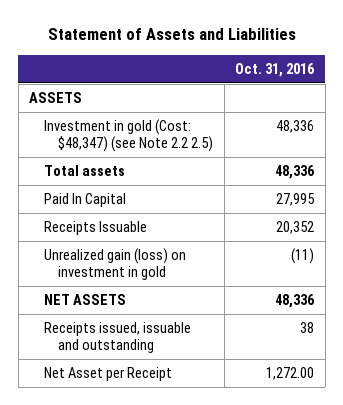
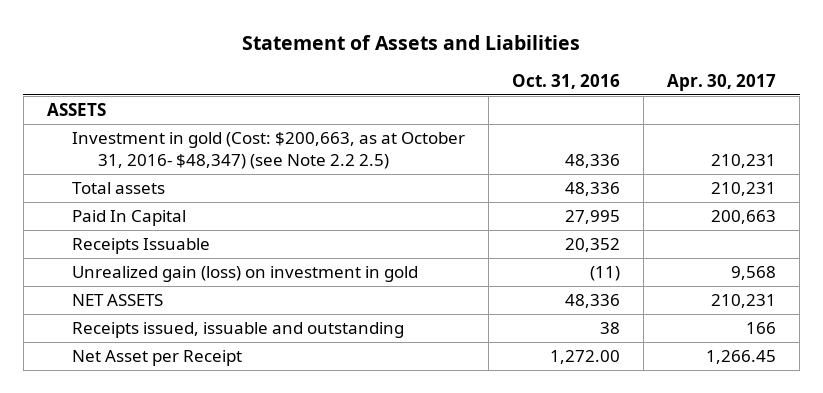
none -> [667,73,777,91] Apr. 30, 2017
[43,119,214,153] Investment in gold (Cost: $48,347) (see Note 2.2 2.5) -> [72,132,466,169] Investment in gold (Cost: $200,663, as at October 31, 2016- $48,347) (see Note 2.2 2.5)

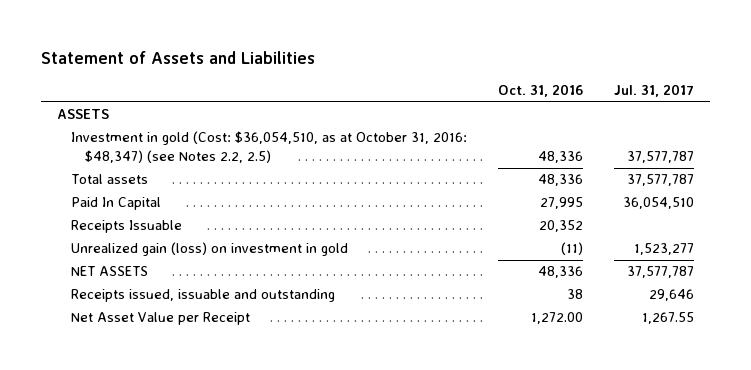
[667,73,777,91] Apr. 30, 2017 -> none
none -> [614,84,695,98] Jul. 31, 2017
[72,132,466,169] Investment in gold (Cost: $200,663, as at October 31, 2016- $48,347) (see Note 2.2 2.5) -> [71,131,468,164] Investment in gold (Cost: $36,054,510, as at October 31, 2016: $48,347) (see Notes 2.2, 2.5)
[72,350,243,367] Net Asset per Receipt -> [71,312,251,326] Net Asset Value per Receipt

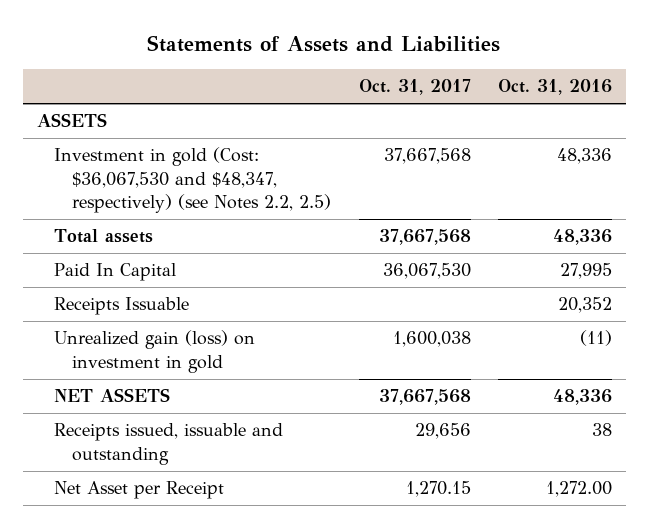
[41,51,316,65] Statement of Assets and Liabilities -> [147,34,501,52] Statements of Assets and Liabilities
[614,84,695,98] Jul. 31, 2017 -> none
none -> [358,79,471,96] Oct. 31, 2017
[71,131,468,164] Investment in gold (Cost: $36,054,510, as at October 31, 2016: $48,347) (see Notes 2.2, 2.5) -> [54,147,332,213] Investment in gold (Cost: $36,067,530 and $48,347, respectively) (see Notes 2.2, 2.5)
[71,312,251,326] Net Asset Value per Receipt -> [54,481,225,500] Net Asset per Receipt

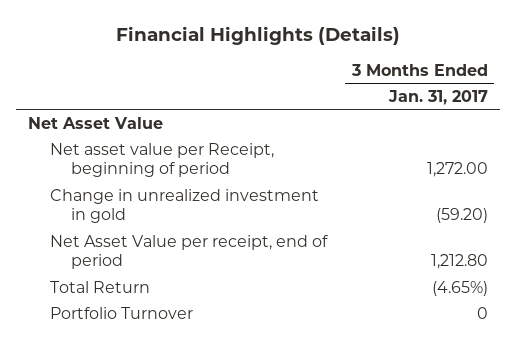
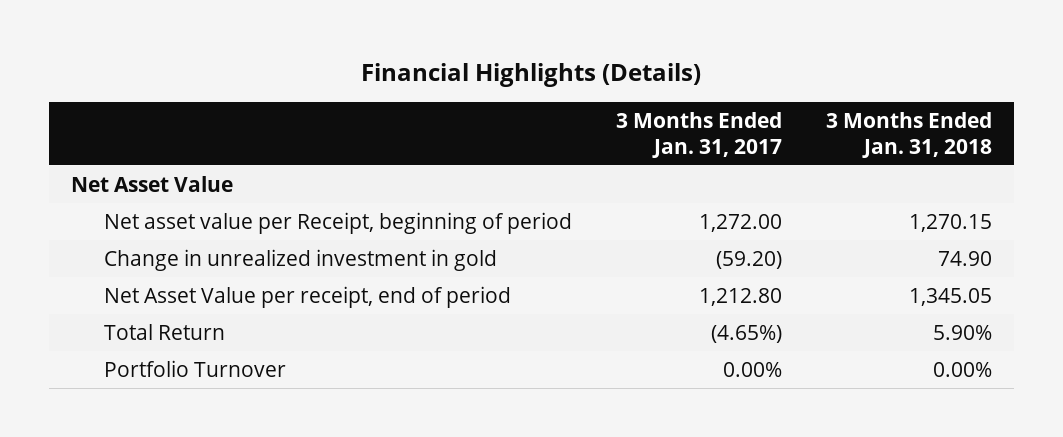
none -> [825,111,992,158] 3 Months Ended Jan. 31, 2018
[476,306,488,319] 0 -> [722,361,782,377] 0.00%

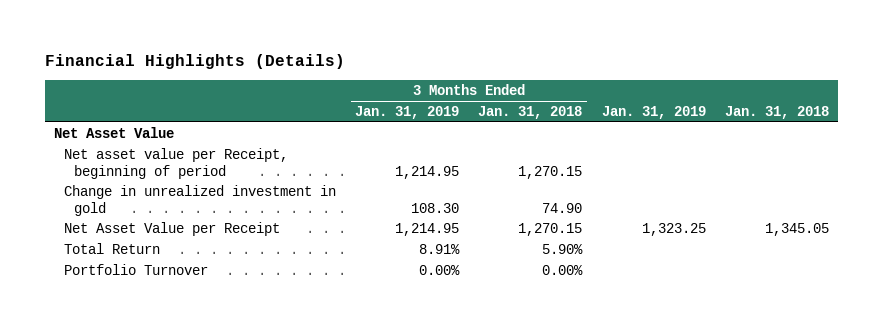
[615,111,782,158] 3 Months Ended Jan. 31, 2017 -> none
none -> [355,105,460,119] Jan. 31, 2019
none -> [601,105,706,119] Jan. 31, 2019
none -> [724,105,829,119] Jan. 31, 2018
[103,285,511,308] Net Asset Value per receipt, end of period -> [64,221,281,236] Net Asset Value per Receipt
[908,287,992,306] 1,345.05 -> [518,222,583,236] 1,270.15

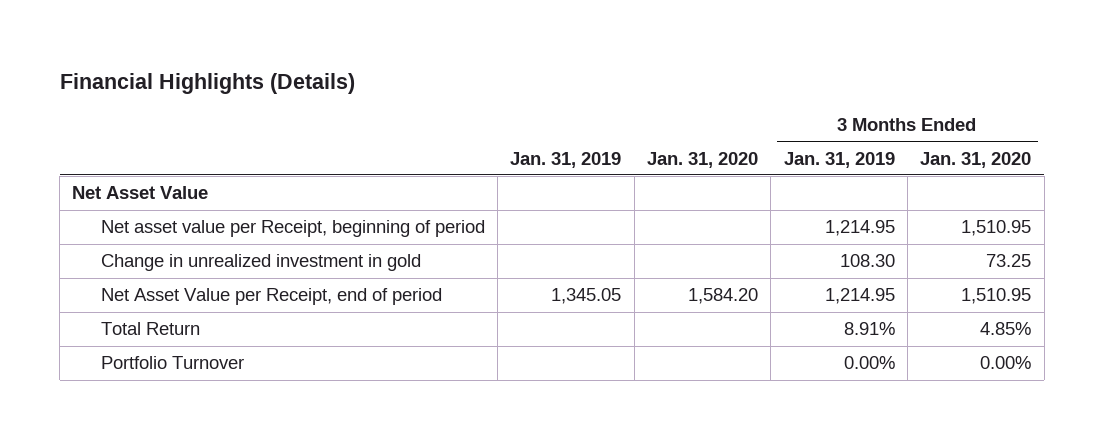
[478,105,583,119] Jan. 31, 2018 -> none
[724,105,829,119] Jan. 31, 2018 -> none
none -> [646,151,758,168] Jan. 31, 2020
none -> [920,151,1032,168] Jan. 31, 2020
[64,221,281,236] Net Asset Value per Receipt -> [100,288,442,306] Net Asset Value per Receipt, end of period
[641,222,706,236] 1,323.25 -> [551,288,622,305] 1,345.05

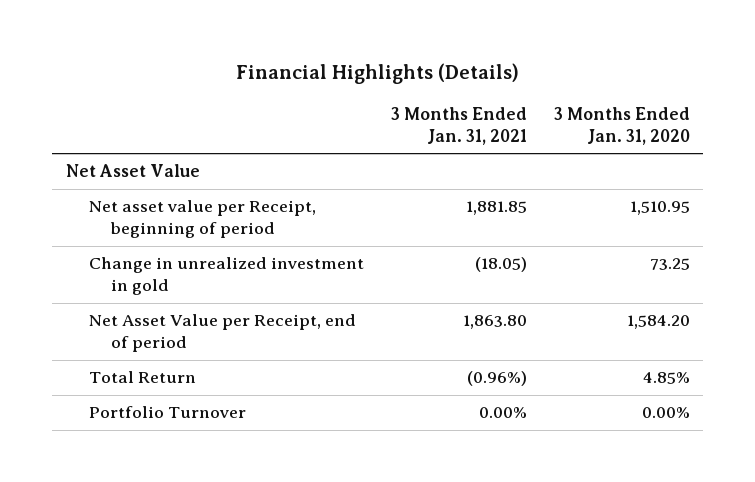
[510,151,622,168] Jan. 31, 2019 -> none
[646,151,758,168] Jan. 31, 2020 -> none
[783,151,895,168] Jan. 31, 2019 -> none
none -> [390,106,527,145] 3 Months Ended Jan. 31, 2021
[961,288,1032,305] 1,510.95 -> [626,315,690,330] 1,584.20

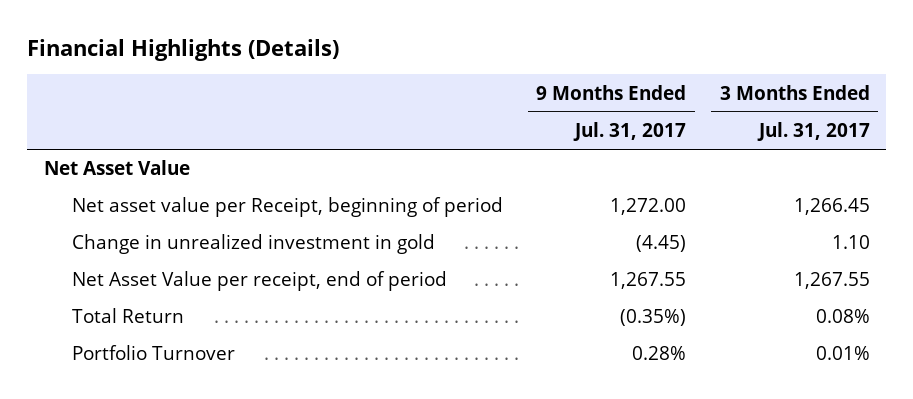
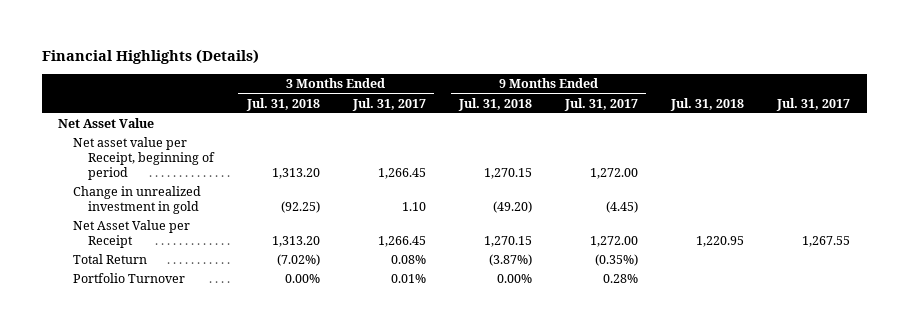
none -> [245,97,320,111] Jul. 31, 2018
none -> [457,97,532,111] Jul. 31, 2018
none -> [670,97,745,111] Jul. 31, 2018
none -> [776,97,851,111] Jul. 31, 2017
[71,271,447,292] Net Asset Value per receipt, end of period -> [72,220,190,249] Net Asset Value per Receipt
[610,272,687,290] 1,267.55 -> [590,236,639,248] 1,272.00
[793,272,870,290] 1,267.55 -> [377,236,426,248] 1,266.45

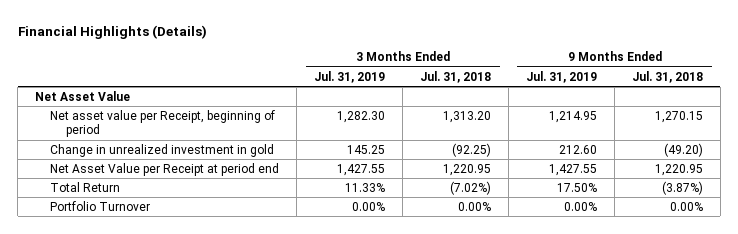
[351,97,426,111] Jul. 31, 2017 -> none
[564,97,639,111] Jul. 31, 2017 -> none
[670,97,745,111] Jul. 31, 2018 -> none
[776,97,851,111] Jul. 31, 2017 -> none
none -> [314,70,386,83] Jul. 31, 2019
none -> [526,70,598,83] Jul. 31, 2019
[72,220,190,249] Net Asset Value per Receipt -> [50,162,280,176] Net Asset Value per Receipt at period end
[271,236,320,248] 1,313.20 -> [443,163,492,176] 1,220.95
[483,236,532,248] 1,270.15 -> [654,163,703,176] 1,220.95

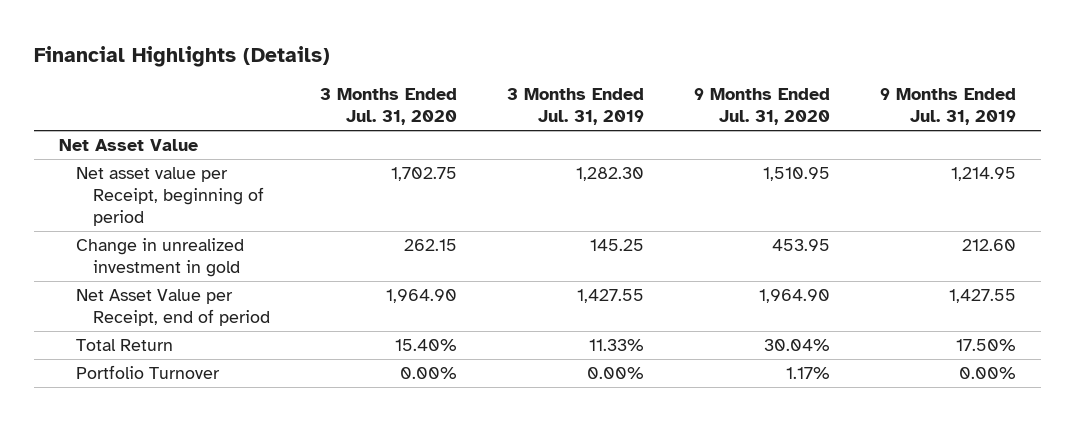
[420,70,492,83] Jul. 31, 2018 -> none
[631,70,703,83] Jul. 31, 2018 -> none
none -> [320,88,458,126] 3 Months Ended Jul. 31, 2020
none -> [694,88,831,126] 9 Months Ended Jul. 31, 2020
[50,162,280,176] Net Asset Value per Receipt at period end -> [76,289,271,327] Net Asset Value per Receipt, end of period

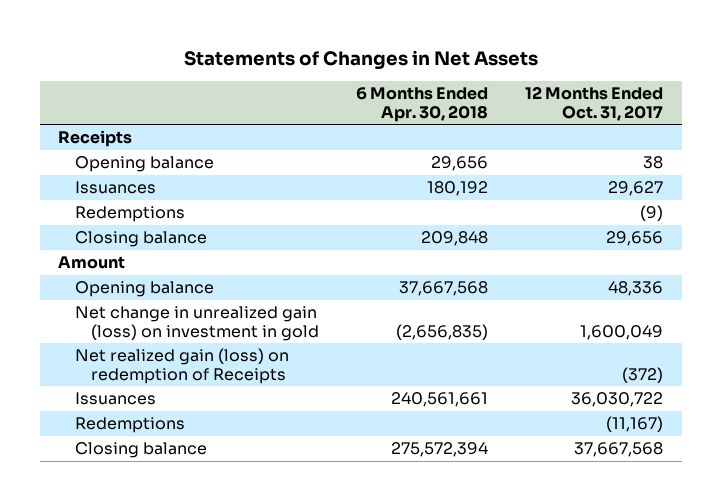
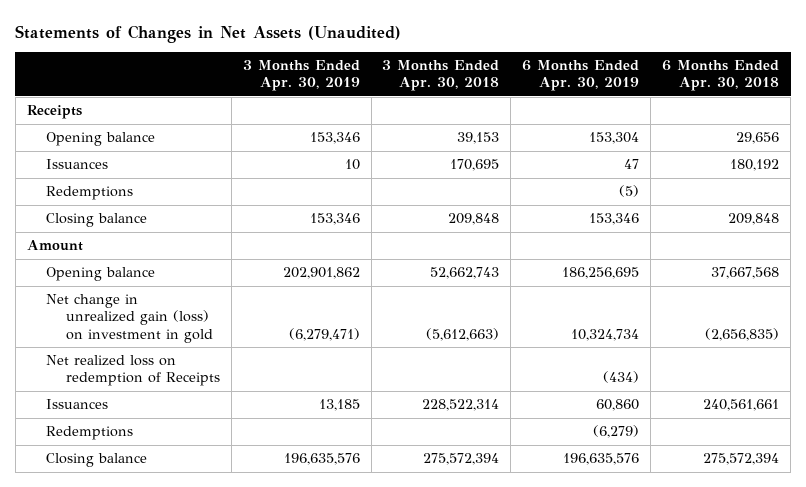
[183,49,538,70] Statements of Changes in Net Assets -> [15,24,402,43] Statements of Changes in Net Assets (Unaudited)
[525,86,664,121] 12 Months Ended Oct. 31, 2017 -> none
none -> [242,60,360,92] 3 Months Ended Apr. 30, 2019
none -> [382,60,500,92] 3 Months Ended Apr. 30, 2018
none -> [522,60,640,92] 6 Months Ended Apr. 30, 2019
[74,348,289,384] Net realized gain (loss) on redemption of Receipts -> [46,355,220,387] Net realized loss on redemption of Receipts

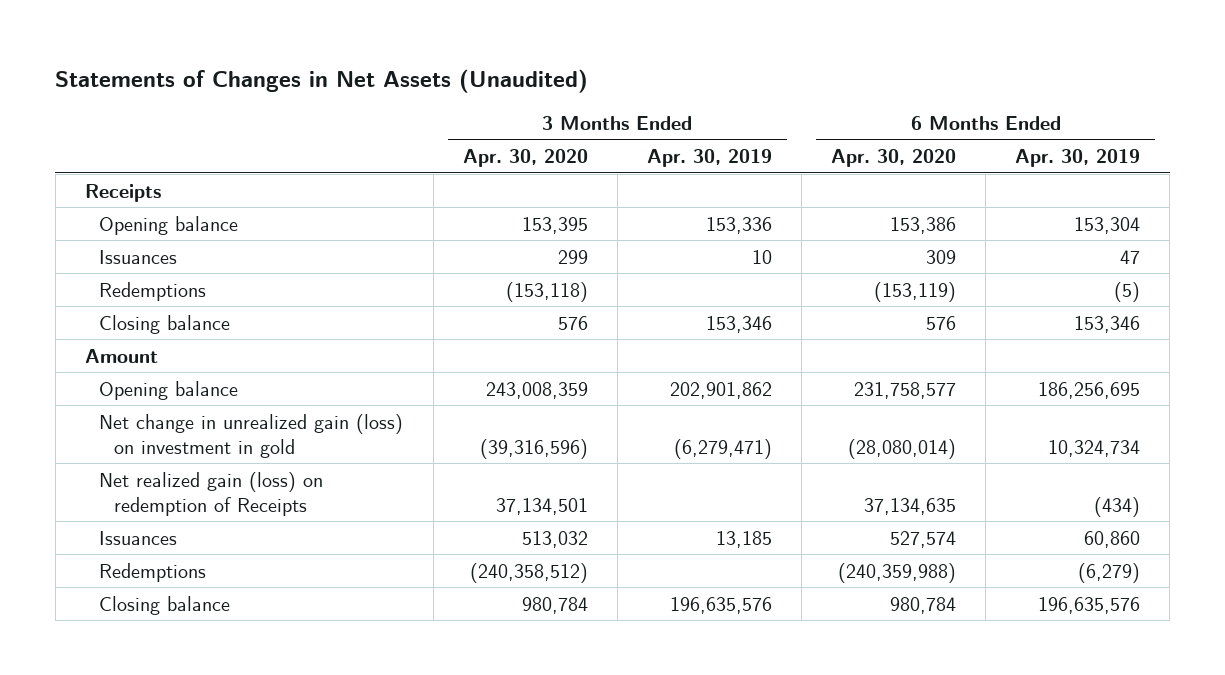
[382,60,500,92] 3 Months Ended Apr. 30, 2018 -> none
[662,60,780,92] 6 Months Ended Apr. 30, 2018 -> none
none -> [462,149,588,168] Apr. 30, 2020
none -> [831,149,957,168] Apr. 30, 2020
[309,132,360,145] 153,346 -> [705,216,772,234] 153,336
[46,355,220,387] Net realized loss on redemption of Receipts -> [99,471,324,516] Net realized gain (loss) on redemption of Receipts

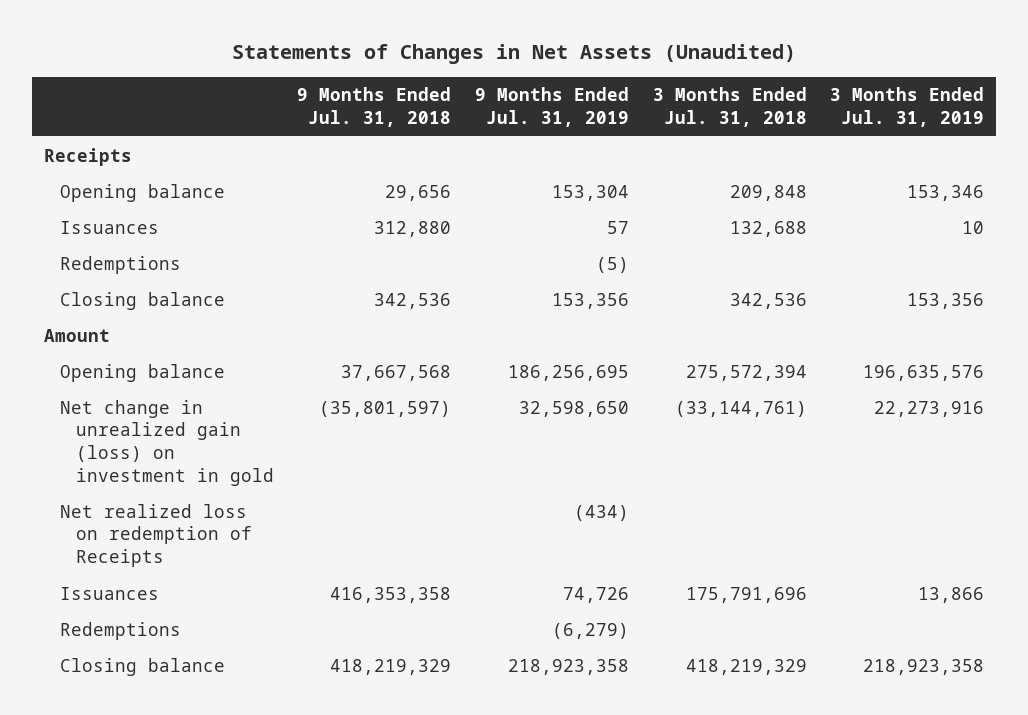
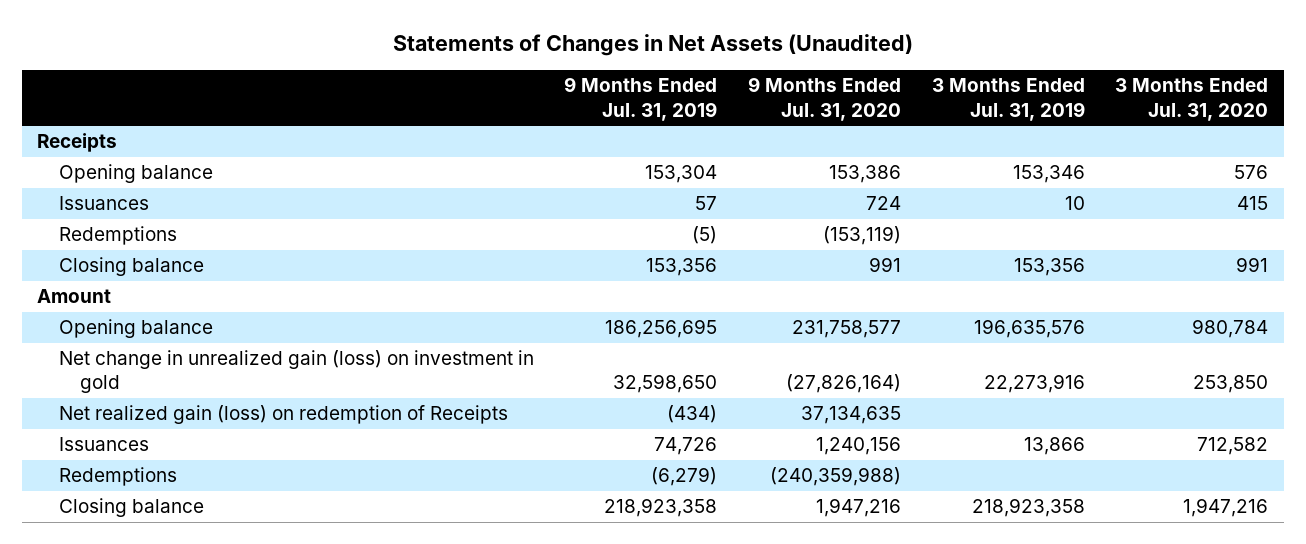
[297,87,452,128] 9 Months Ended Jul. 31, 2018 -> none
[652,87,807,128] 3 Months Ended Jul. 31, 2018 -> none
none -> [748,77,902,121] 9 Months Ended Jul. 31, 2020
none -> [1115,78,1269,121] 3 Months Ended Jul. 31, 2020
[59,503,252,567] Net realized loss on redemption of Receipts -> [58,405,508,425] Net realized gain (loss) on redemption of Receipts

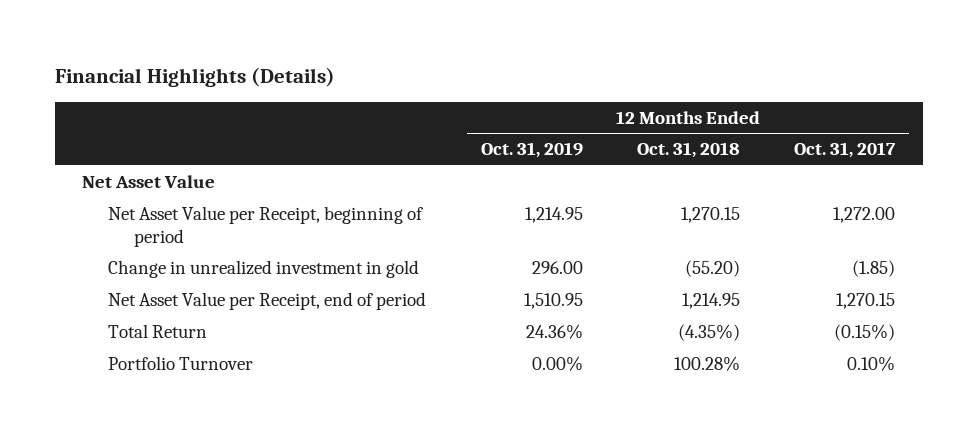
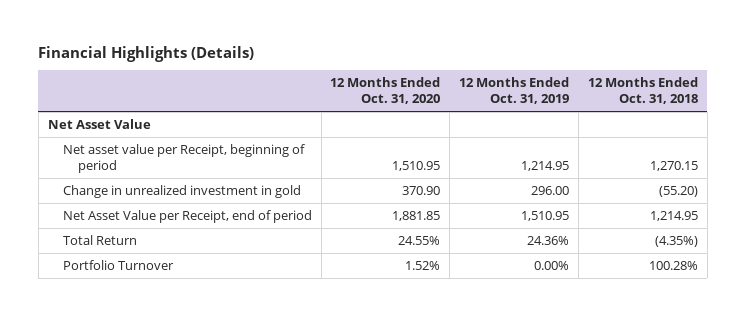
[794,142,897,159] Oct. 31, 2017 -> none
none -> [330,77,441,105] 12 Months Ended Oct. 31, 2020
[108,206,424,247] Net Asset Value per Receipt, beginning of period -> [62,143,305,173] Net asset value per Receipt, beginning of period

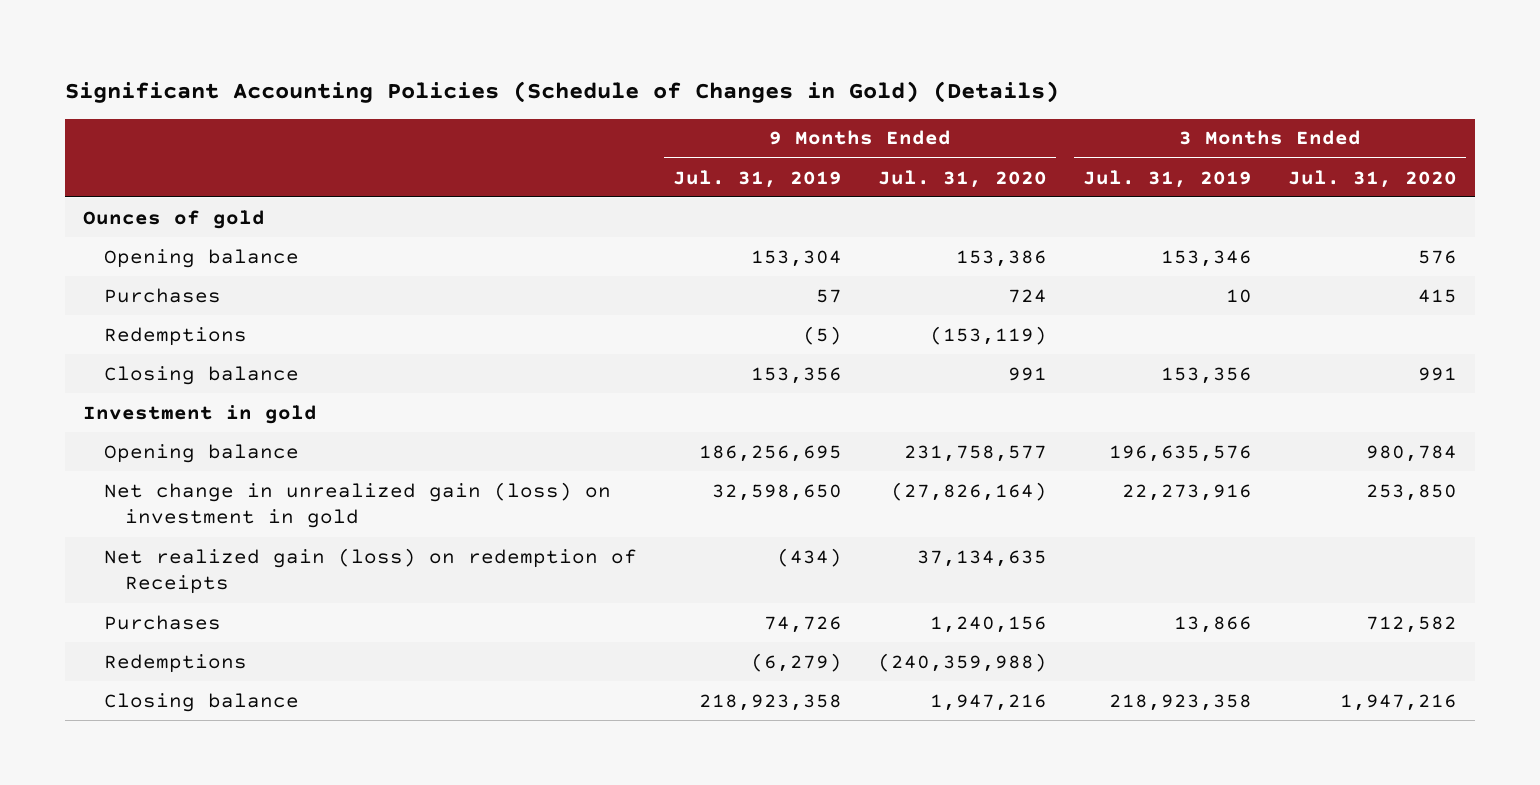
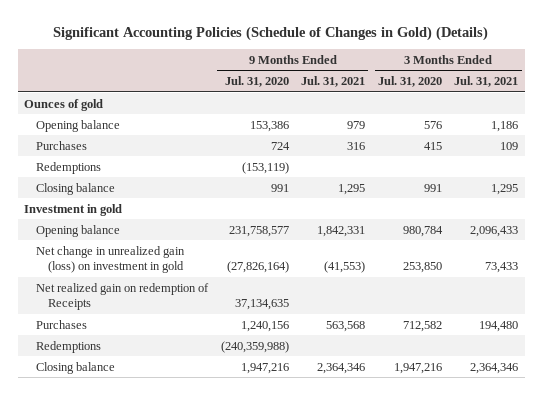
[673,169,843,188] Jul. 31, 2019 -> none
[1083,169,1253,188] Jul. 31, 2019 -> none
none -> [301,76,366,88] Jul. 31, 2021
none -> [454,76,519,88] Jul. 31, 2021
[104,547,638,595] Net realized gain (loss) on redemption of Receipts -> [35,282,209,311] Net realized gain on redemption of Receipts

